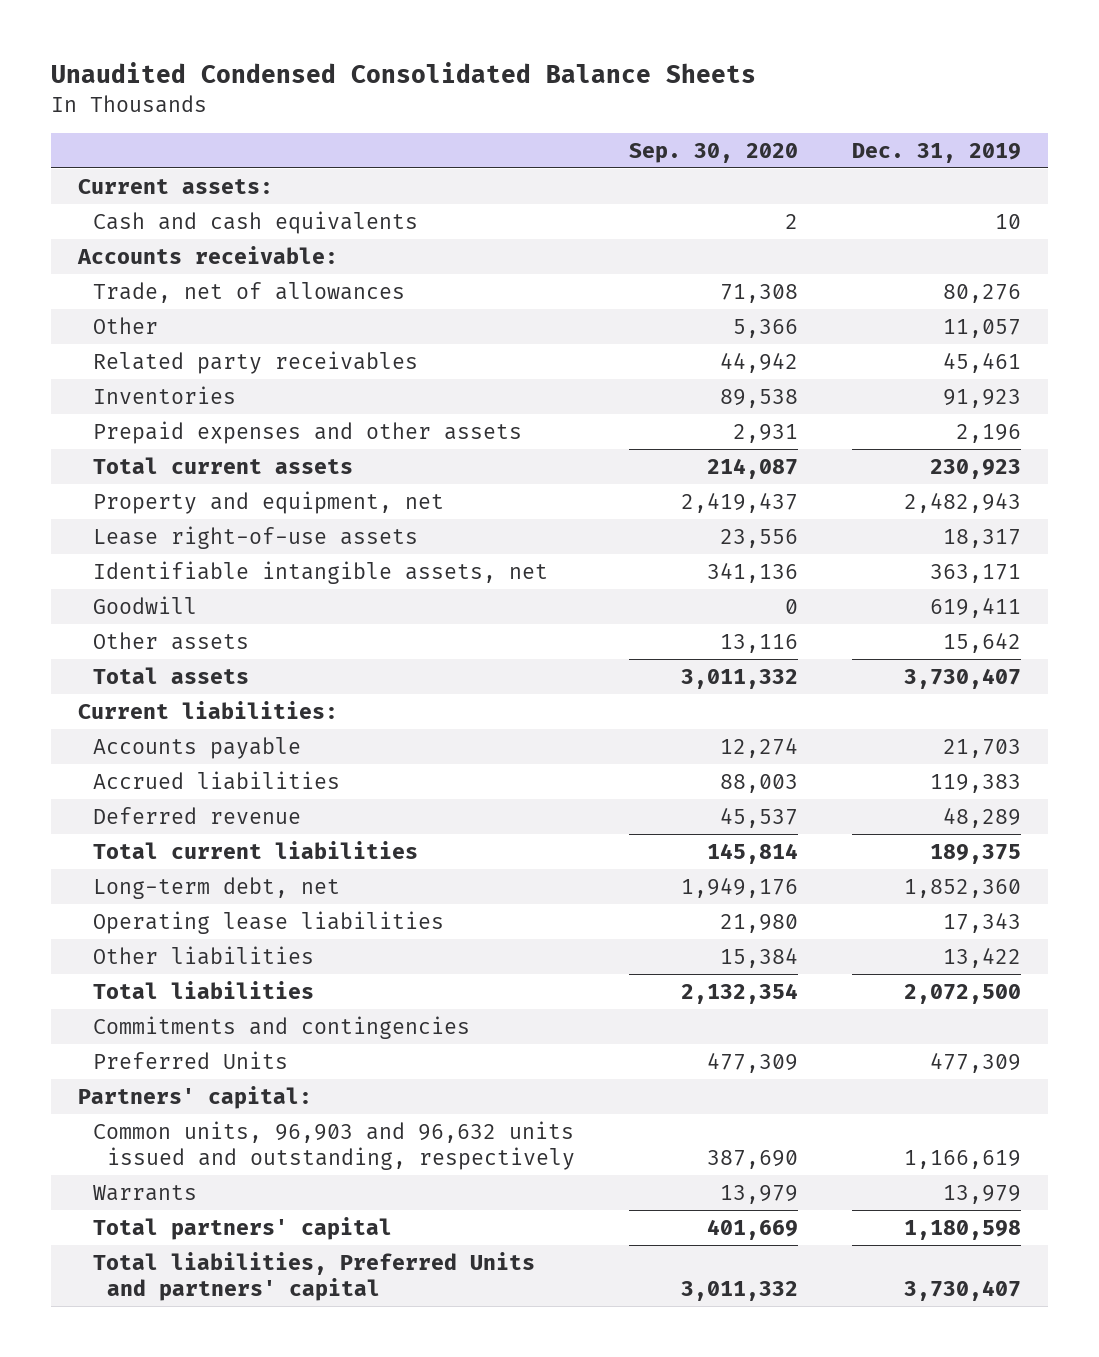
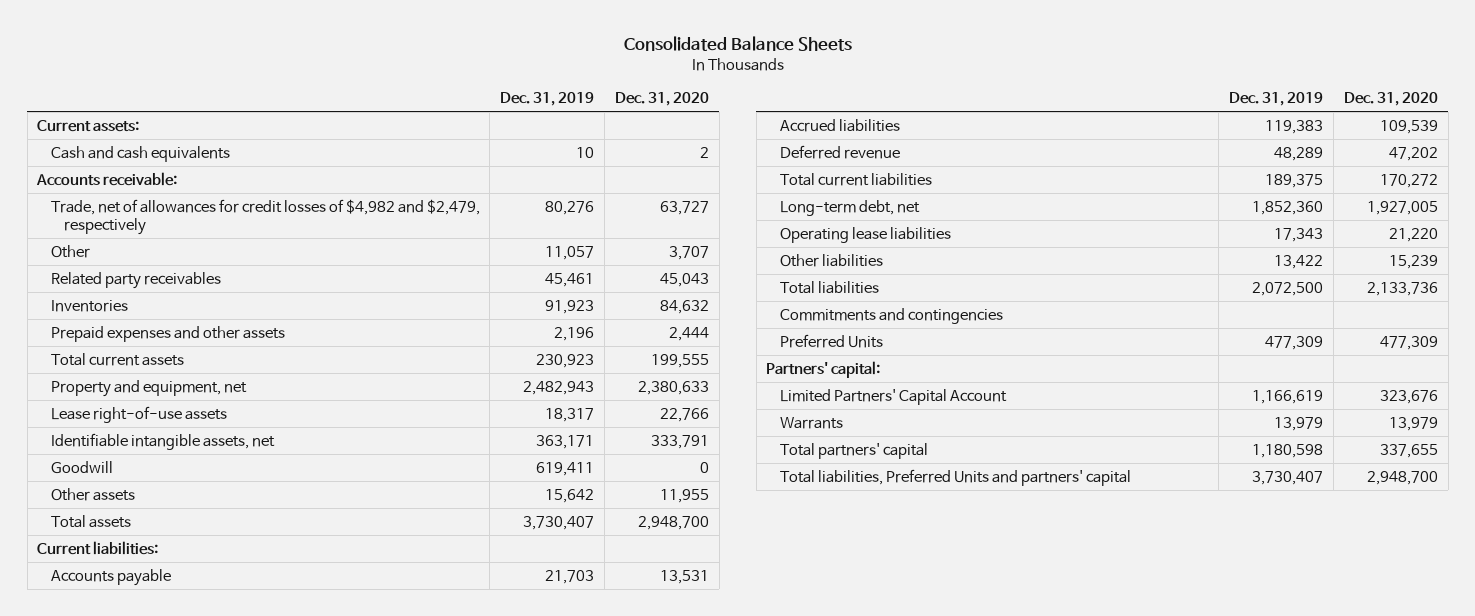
[50,62,756,84] Unaudited Condensed Consolidated Balance Sheets -> [623,35,852,51] Consolidated Balance Sheets
[629,142,799,163] Sep. 30, 2020 -> none
none -> [615,92,710,107] Dec. 31, 2020
[92,281,405,303] Trade, net of allowances -> [50,198,480,235] Trade, net of allowances for credit losses of $4,982 and $2,479, respectively
[92,1120,576,1170] Common units, 96,903 and 96,632 units issued and outstanding, respectively -> [779,388,1007,405] Limited Partners' Capital Account

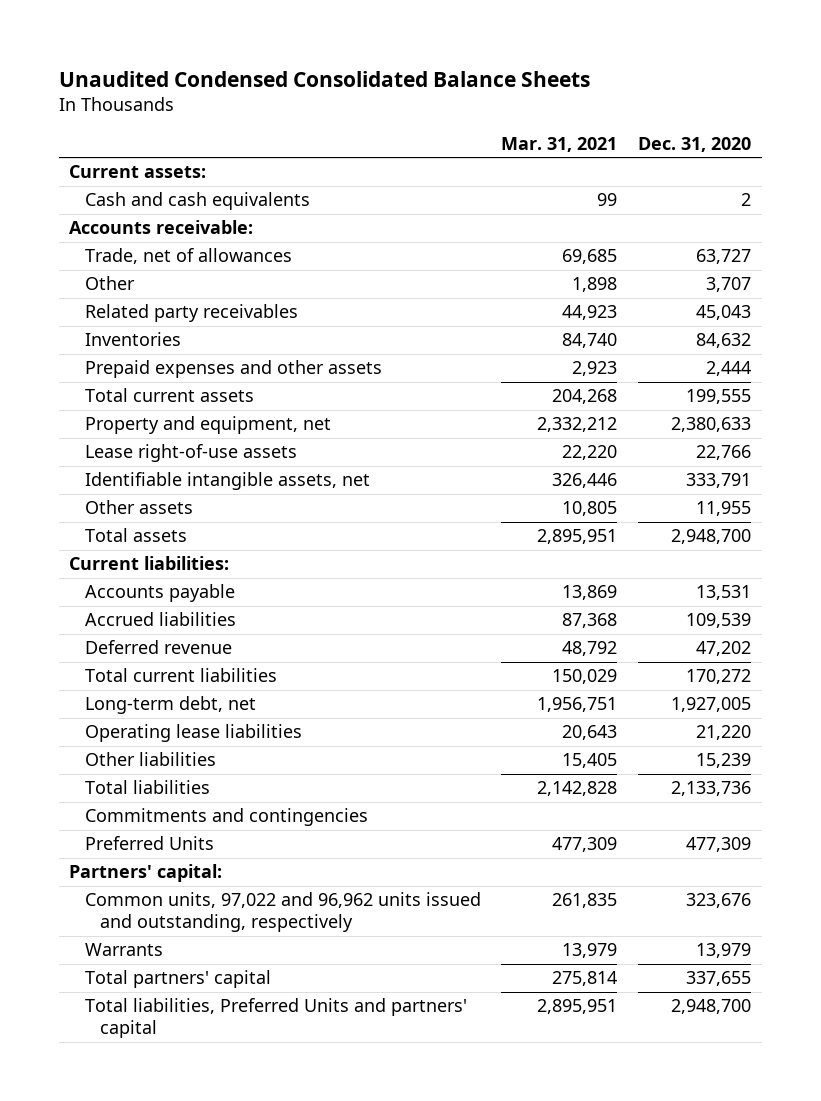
[623,35,852,51] Consolidated Balance Sheets -> [58,70,590,87] Unaudited Condensed Consolidated Balance Sheets
[500,92,595,107] Dec. 31, 2019 -> none
none -> [501,136,618,152] Mar. 31, 2021
[50,198,480,235] Trade, net of allowances for credit losses of $4,982 and $2,479, respectively -> [84,248,292,265] Trade, net of allowances
[50,460,113,474] Goodwill -> none
[779,388,1007,405] Limited Partners' Capital Account -> [84,892,481,933] Common units, 97,022 and 96,962 units issued and outstanding, respectively

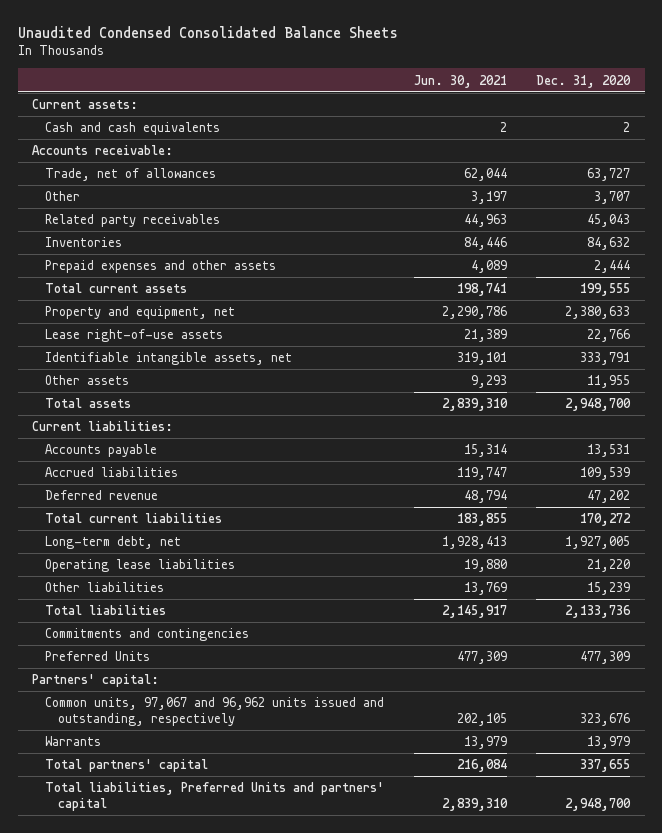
[501,136,618,152] Mar. 31, 2021 -> none
none -> [413,74,507,88] Jun. 30, 2021
[84,892,481,933] Common units, 97,022 and 96,962 units issued and outstanding, respectively -> [45,697,385,727] Common units, 97,067 and 96,962 units issued and outstanding, respectively

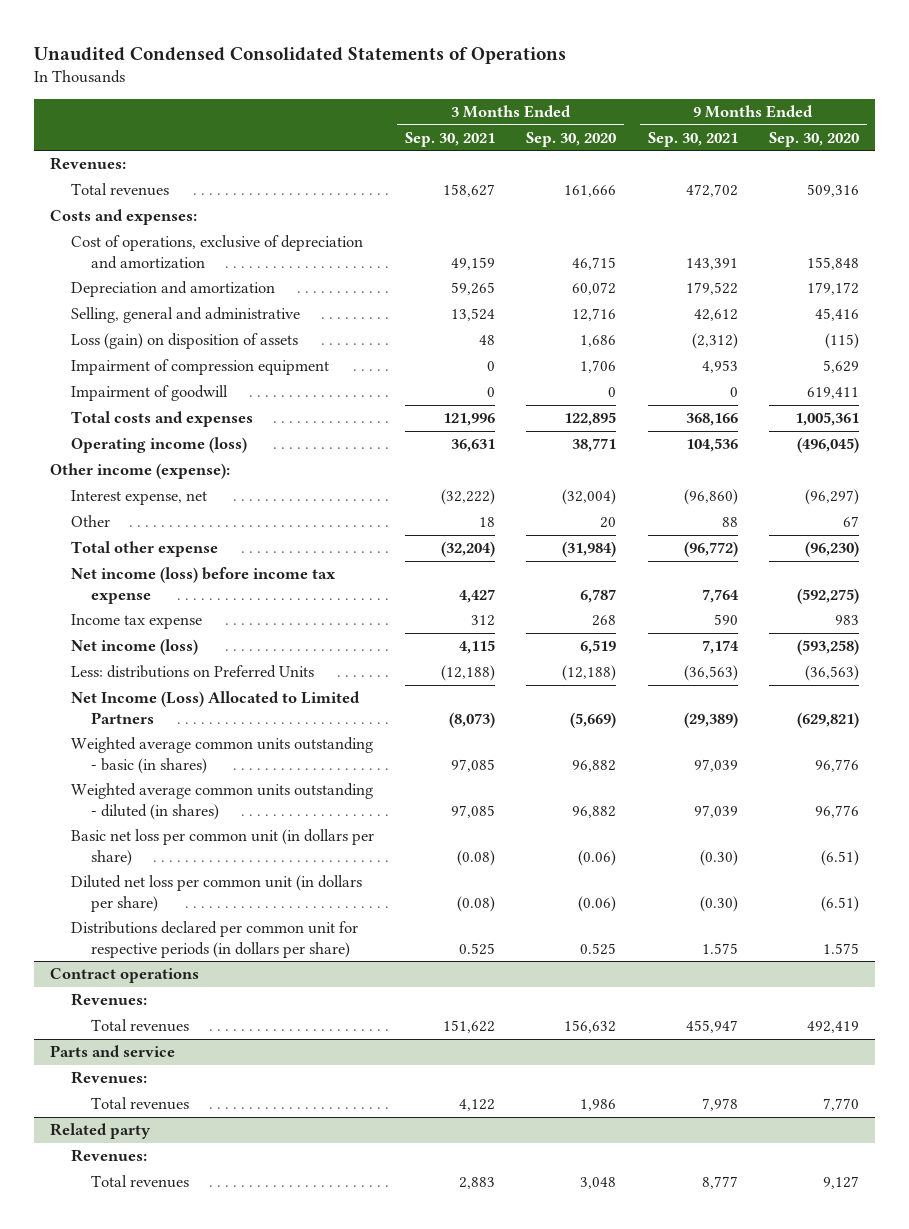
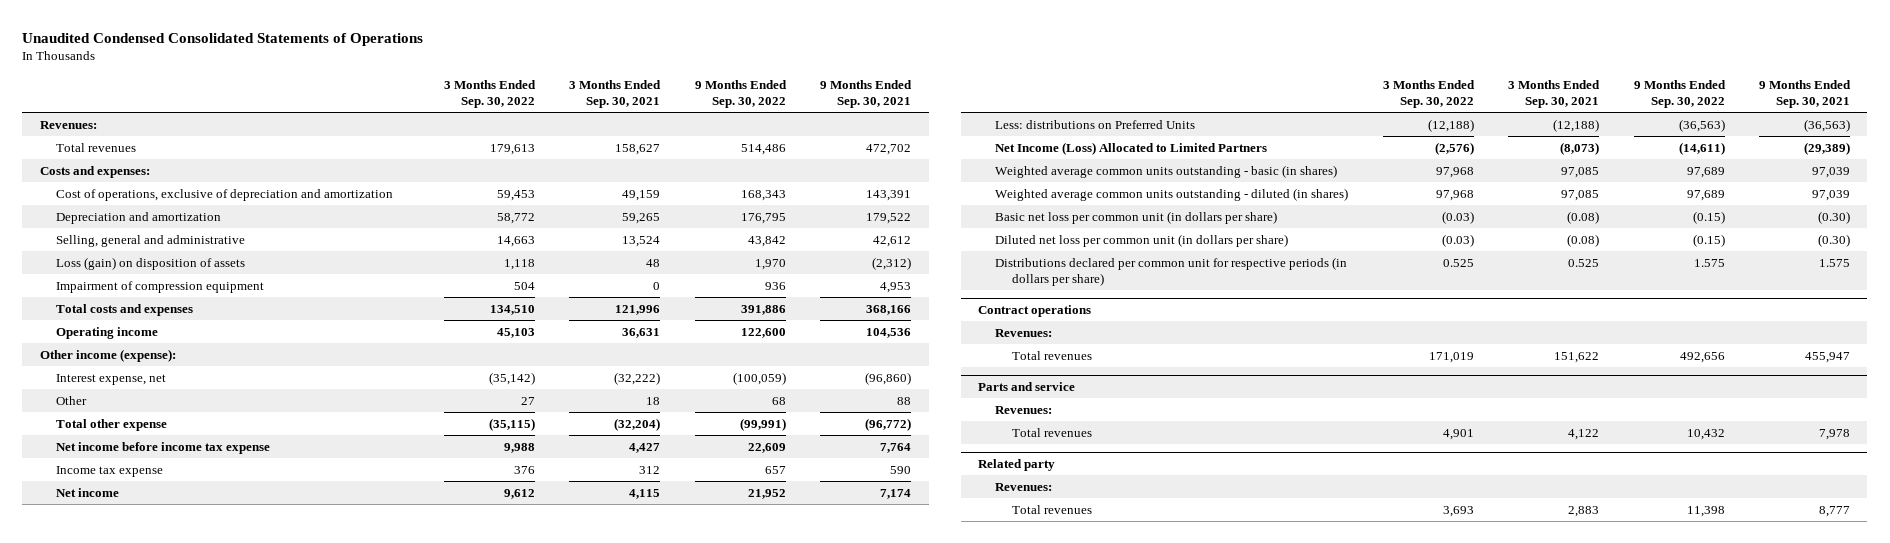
[526,131,617,147] Sep. 30, 2020 -> none
[769,131,860,147] Sep. 30, 2020 -> none
none -> [443,79,536,109] 3 Months Ended Sep. 30, 2022
none -> [694,79,787,109] 9 Months Ended Sep. 30, 2022
[70,385,228,402] Impairment of goodwill -> none
[70,437,247,454] Operating income (loss) -> [56,326,159,339] Operating income
[70,567,336,604] Net income (loss) before income tax expense -> [56,441,271,454] Net income before income tax expense
[70,639,198,656] Net income (loss) -> [56,487,120,497] Net income

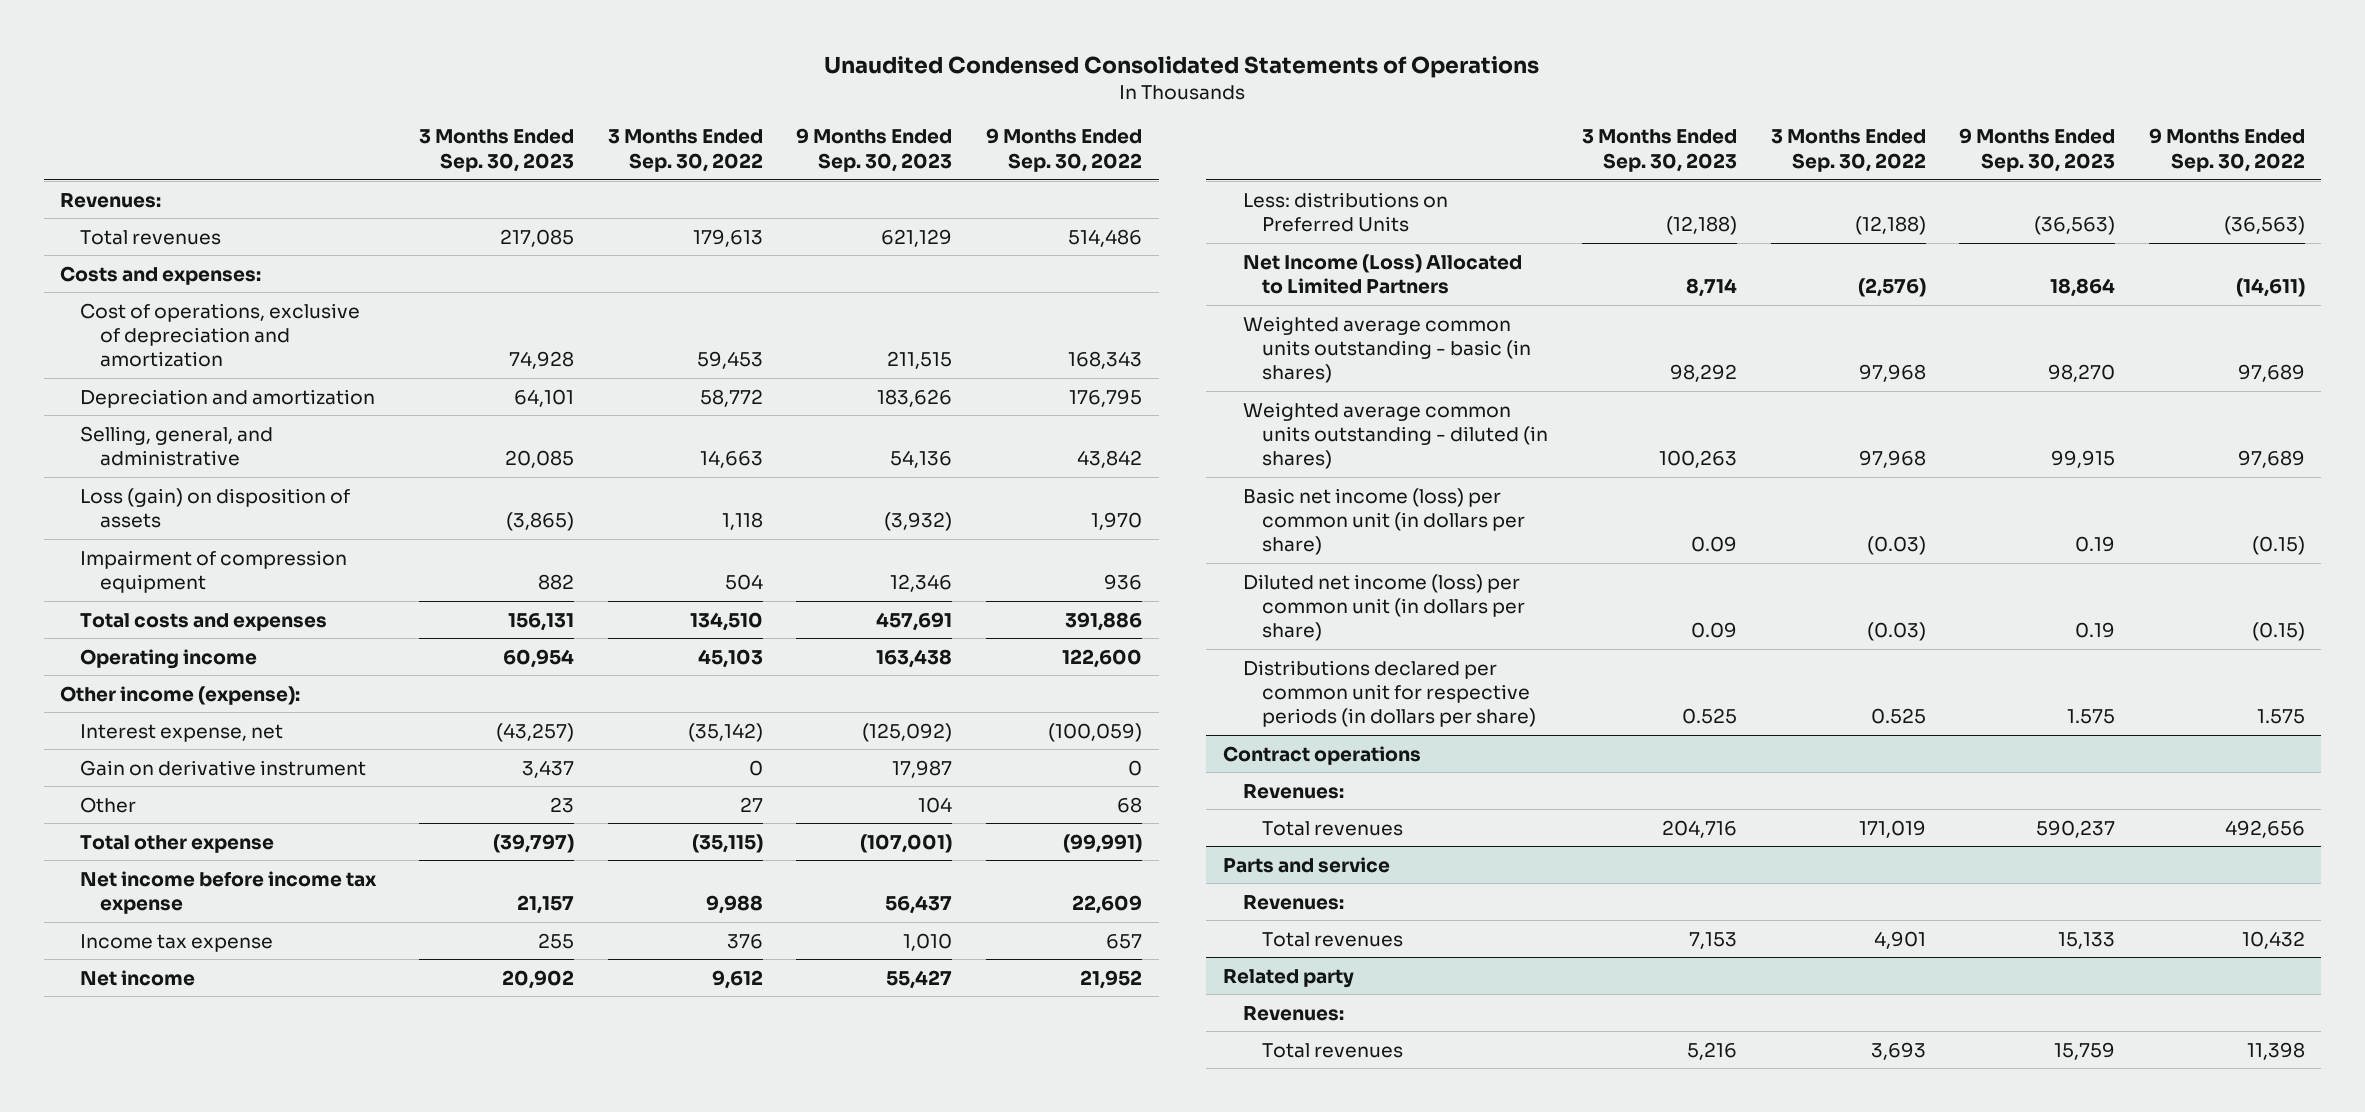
[569,79,662,109] 3 Months Ended Sep. 30, 2021 -> none
[820,79,913,109] 9 Months Ended Sep. 30, 2021 -> none
none -> [419,129,575,172] 3 Months Ended Sep. 30, 2023
none -> [796,128,953,172] 9 Months Ended Sep. 30, 2023
[56,234,246,247] Selling, general and administrative -> [80,425,274,466] Selling, general, and administrative
none -> [80,759,367,776] Gain on derivative instrument
[995,210,1278,224] Basic net loss per common unit (in dollars per share) -> [1242,487,1526,556] Basic net income (loss) per common unit (in dollars per share)
[995,233,1289,247] Diluted net loss per common unit (in dollars per share) -> [1242,573,1526,642] Diluted net income (loss) per common unit (in dollars per share)

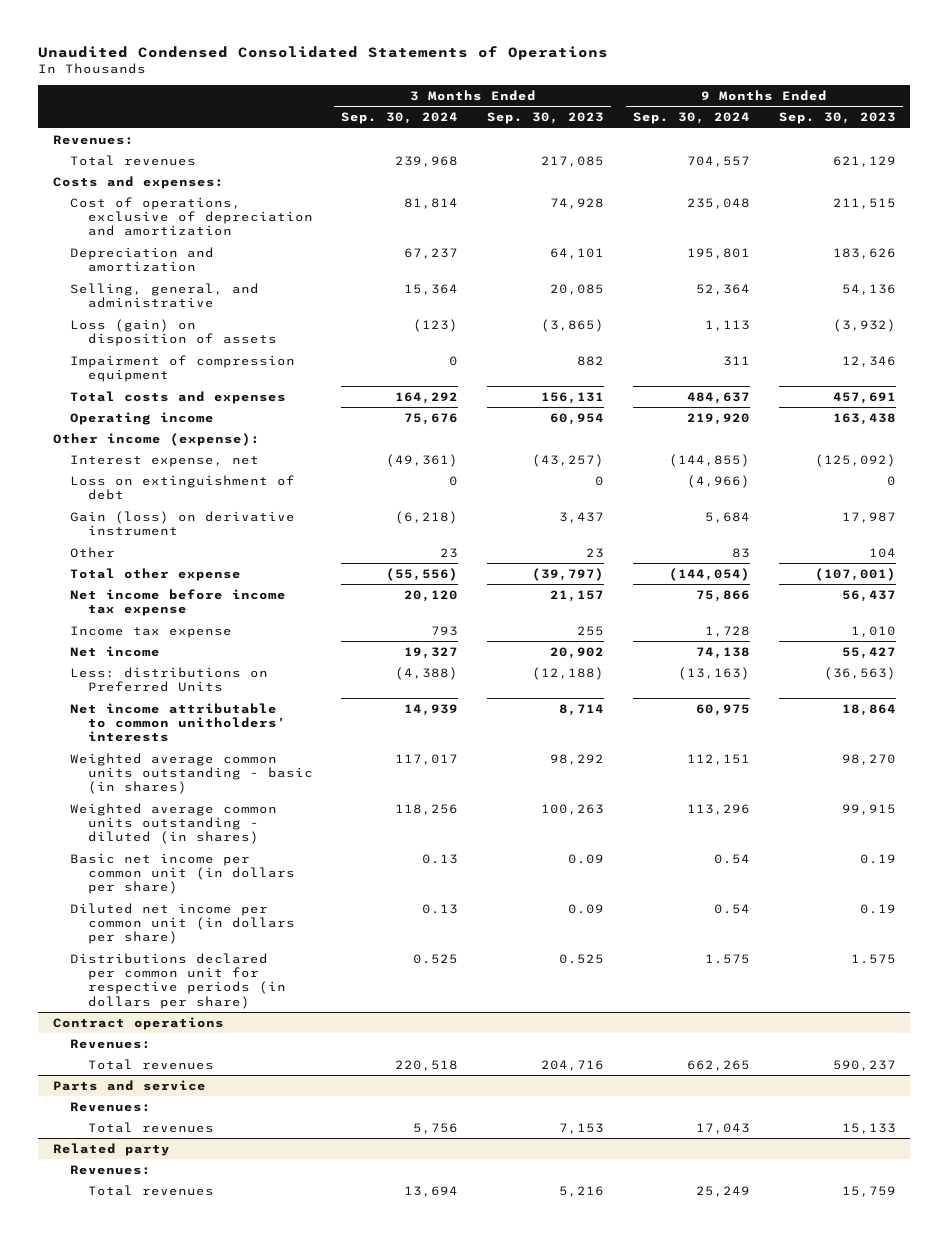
[607,129,763,172] 3 Months Ended Sep. 30, 2022 -> none
[985,128,1142,172] 9 Months Ended Sep. 30, 2022 -> none
none -> [341,111,459,124] Sep. 30, 2024
none -> [632,111,750,124] Sep. 30, 2024
none -> [70,474,296,501] Loss on extinguishment of debt
[80,759,367,776] Gain on derivative instrument -> [70,510,296,537] Gain (loss) on derivative instrument
[1242,253,1522,294] Net Income (Loss) Allocated to Limited Partners -> [70,702,286,743] Net income attributable to common unitholders' interests
[1242,487,1526,556] Basic net income (loss) per common unit (in dollars per share) -> [70,852,295,895] Basic net income per common unit (in dollars per share)
[1242,573,1526,642] Diluted net income (loss) per common unit (in dollars per share) -> [70,902,295,945] Diluted net income per common unit (in dollars per share)

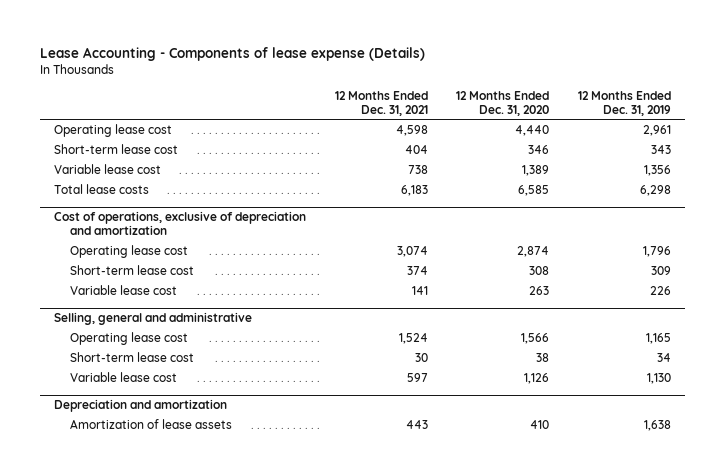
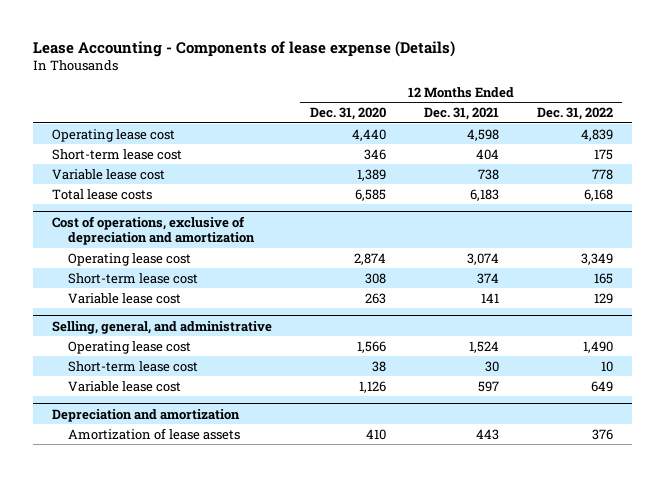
[578,90,672,116] 12 Months Ended Dec. 31, 2019 -> none
none -> [536,107,613,121] Dec. 31, 2022
[54,312,253,326] Selling, general and administrative -> [51,320,272,334] Selling, general, and administrative

